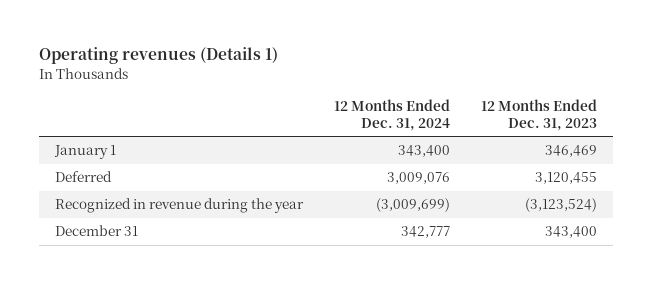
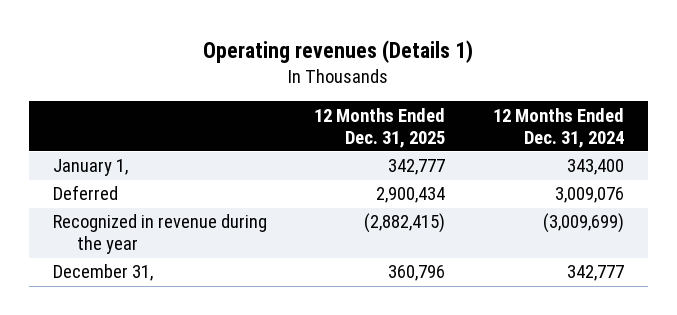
[481,98,598,131] 12 Months Ended Dec. 31, 2023 -> none
none -> [314,107,446,148] 12 Months Ended Dec. 31, 2025
[53,145,116,160] January 1 -> [52,159,128,177] January 1,
[54,225,138,237] December 31 -> [52,264,153,282] December 31,

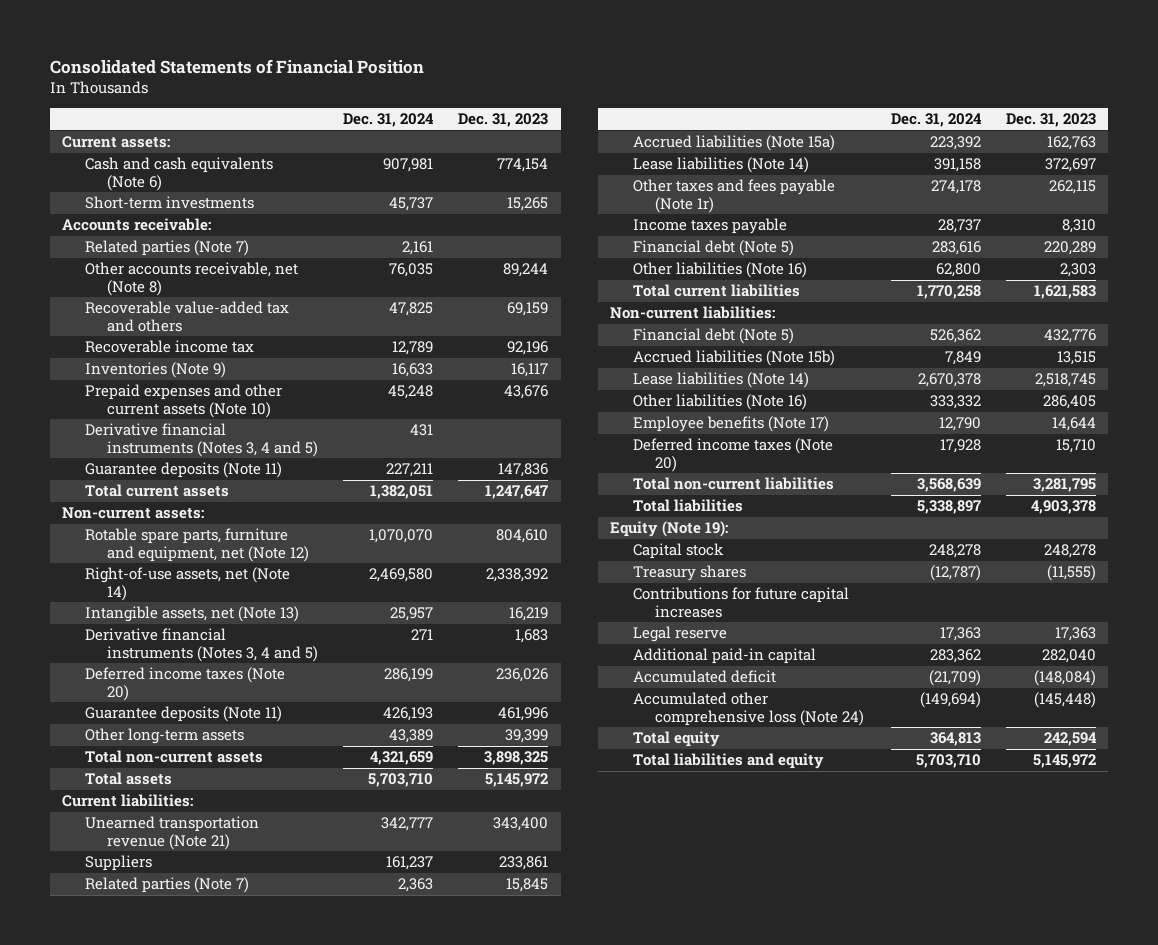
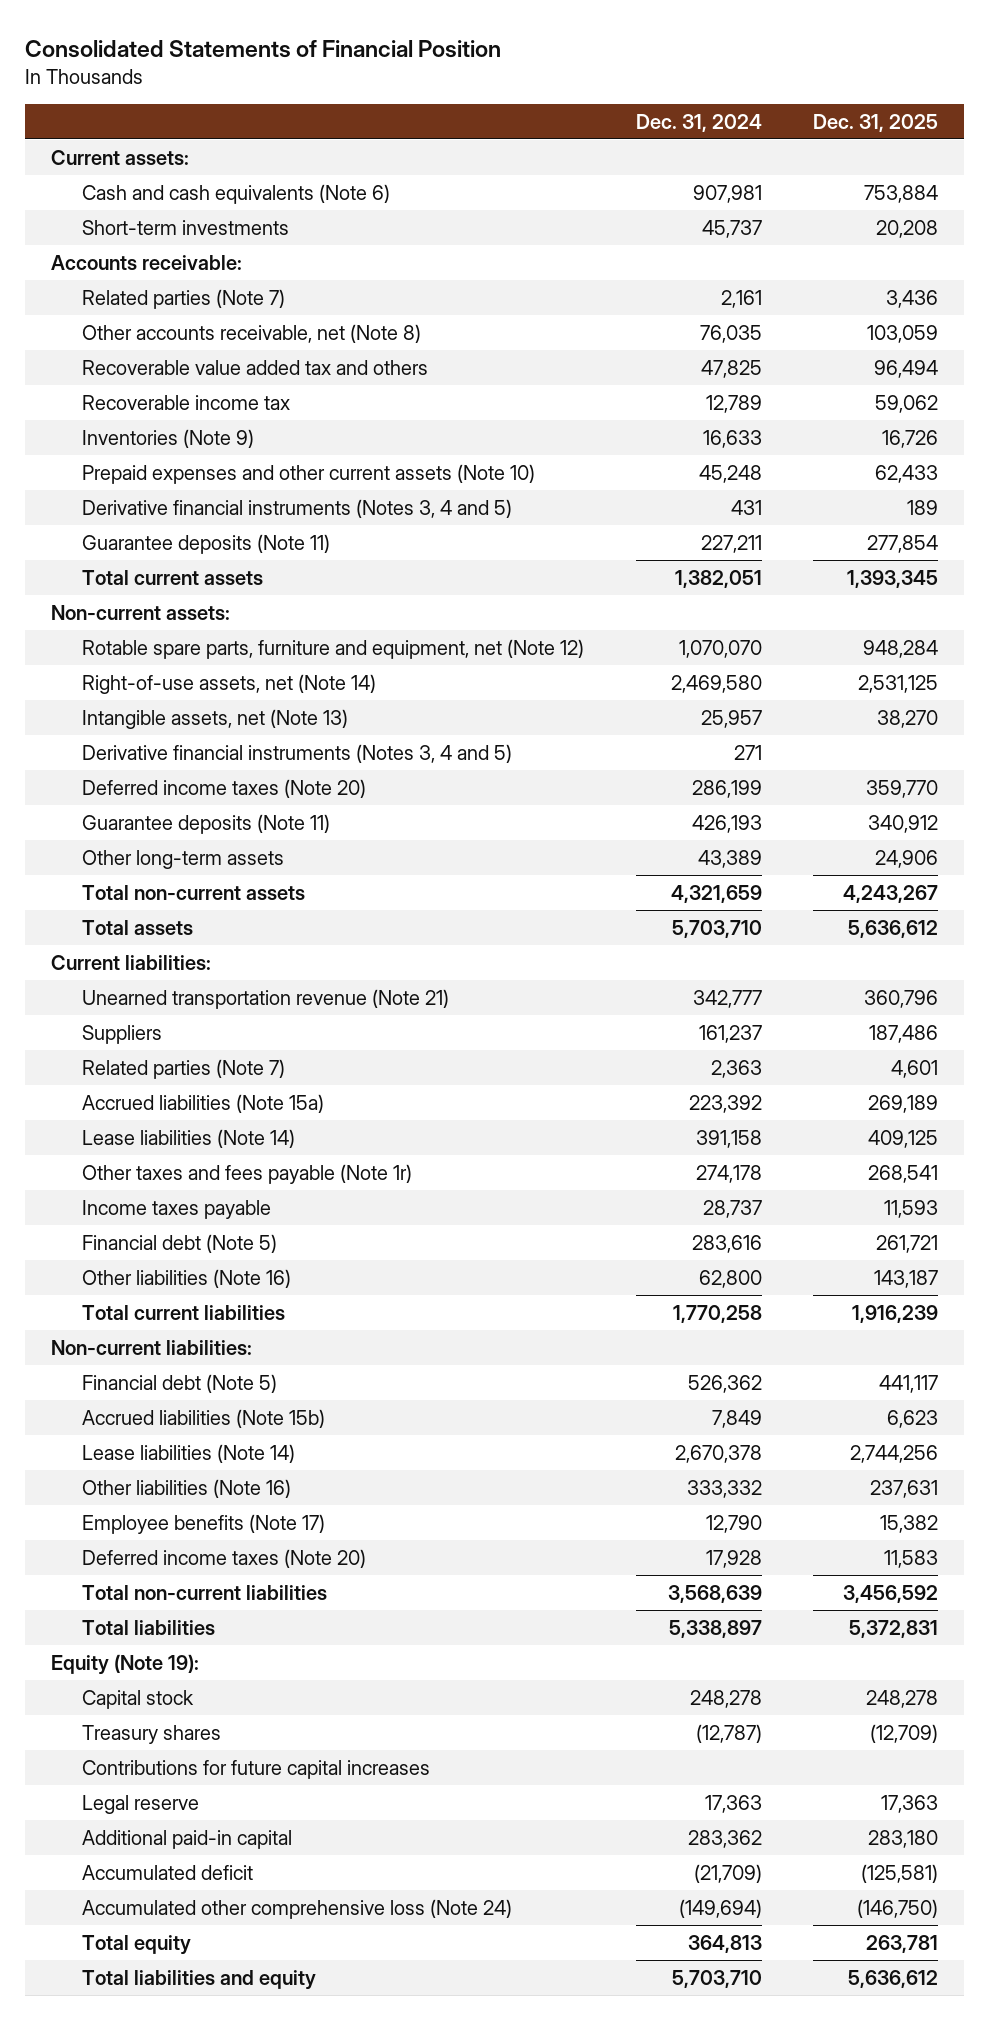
[458,113,549,128] Dec. 31, 2023 -> none
none -> [813,113,939,132] Dec. 31, 2025
[84,301,289,333] Recoverable value-added tax and others -> [82,359,429,375] Recoverable value added tax and others

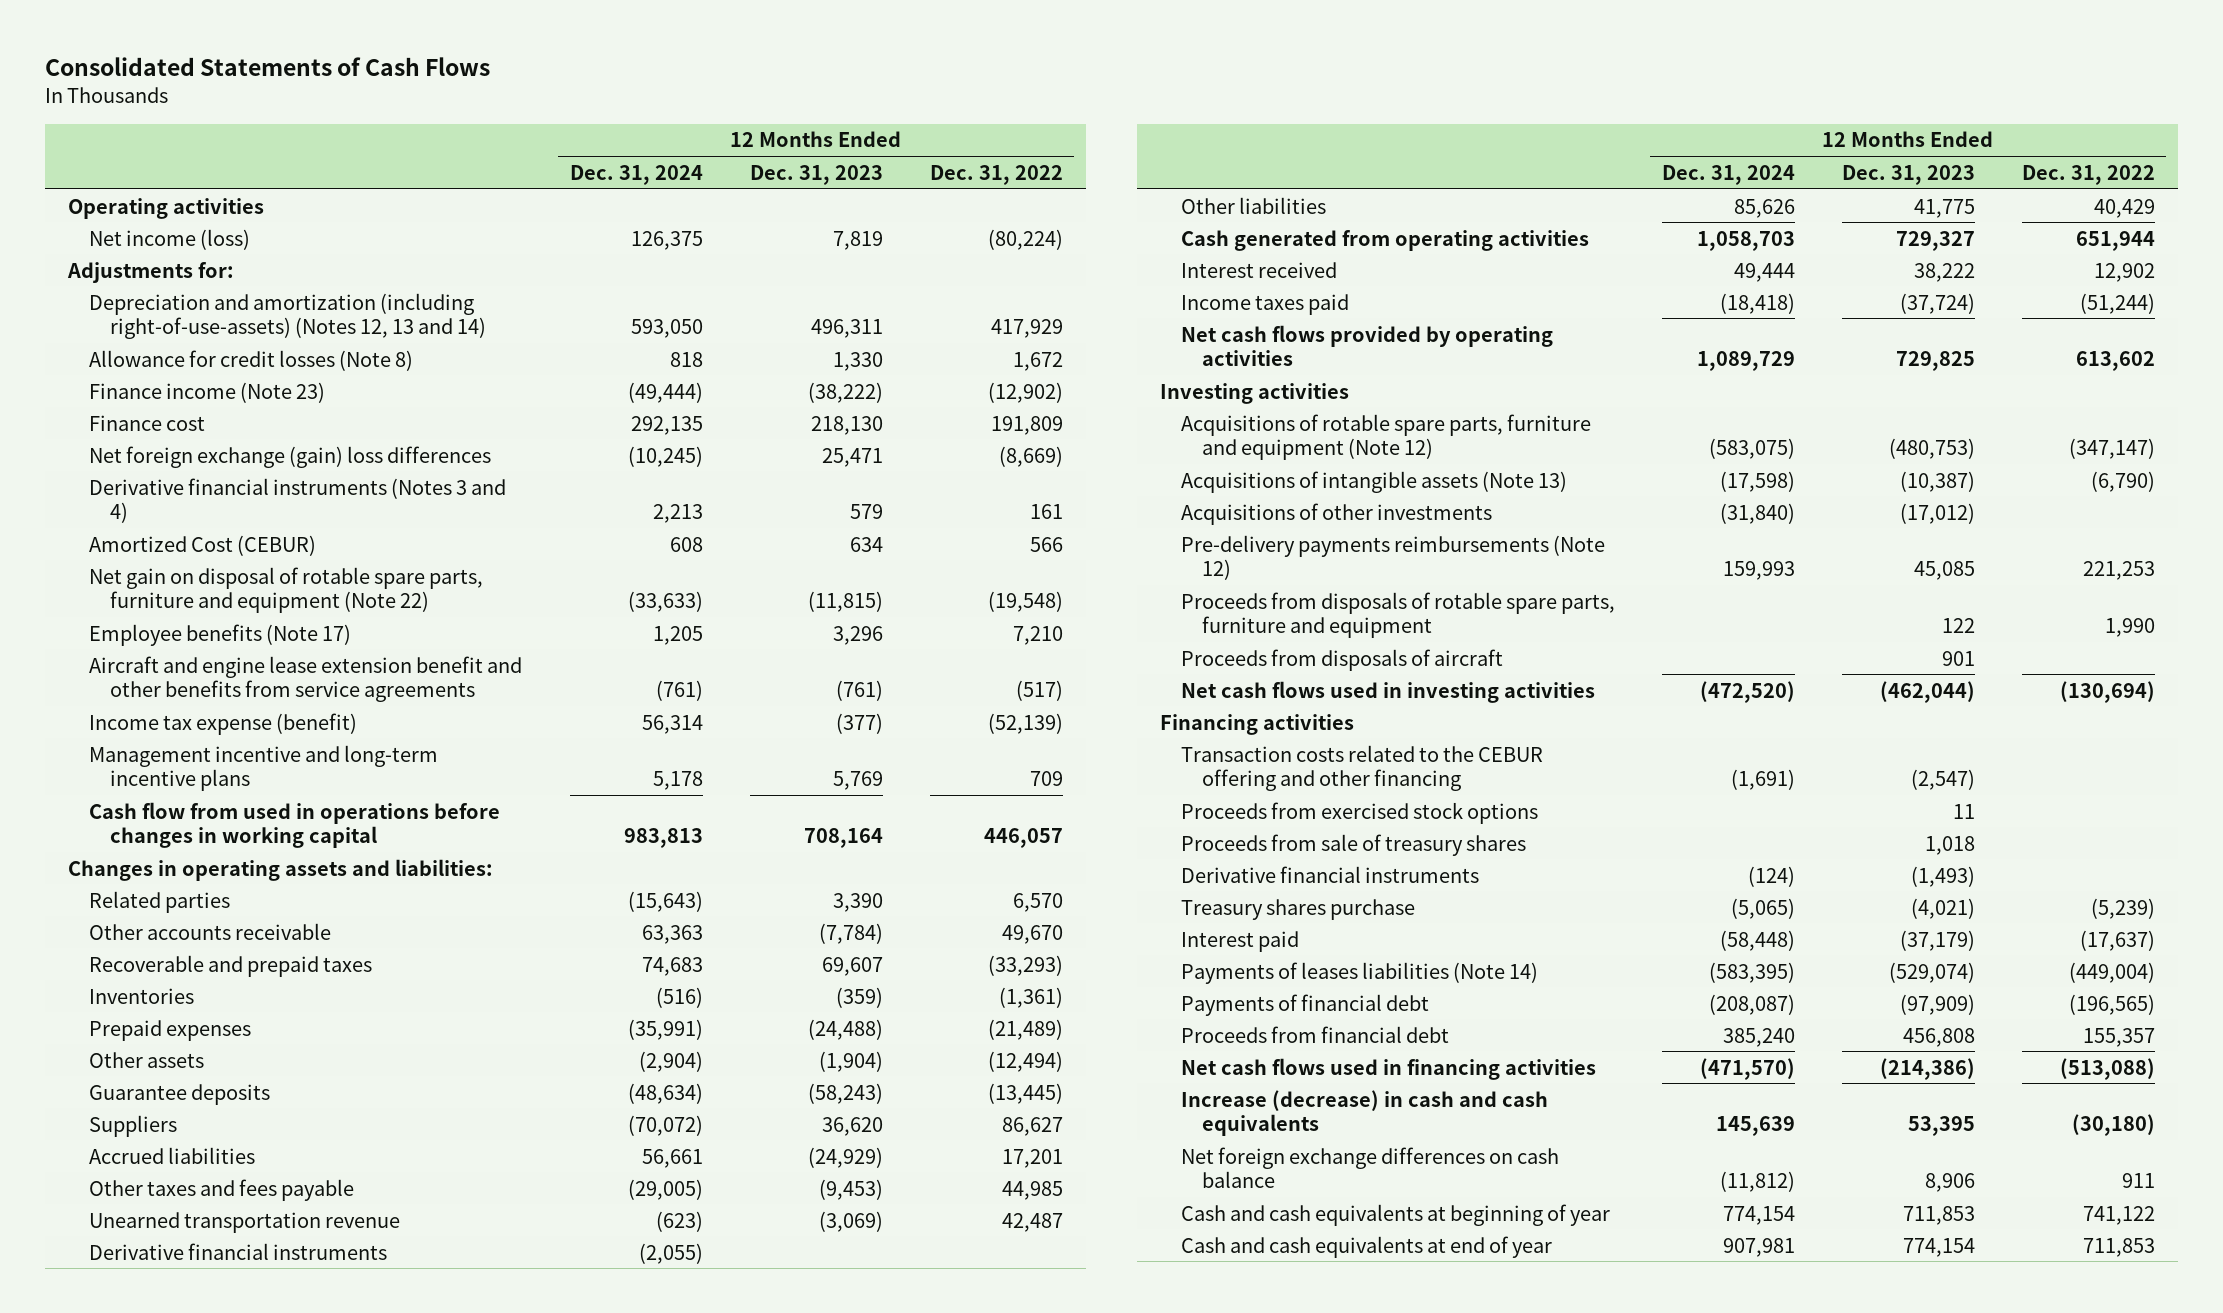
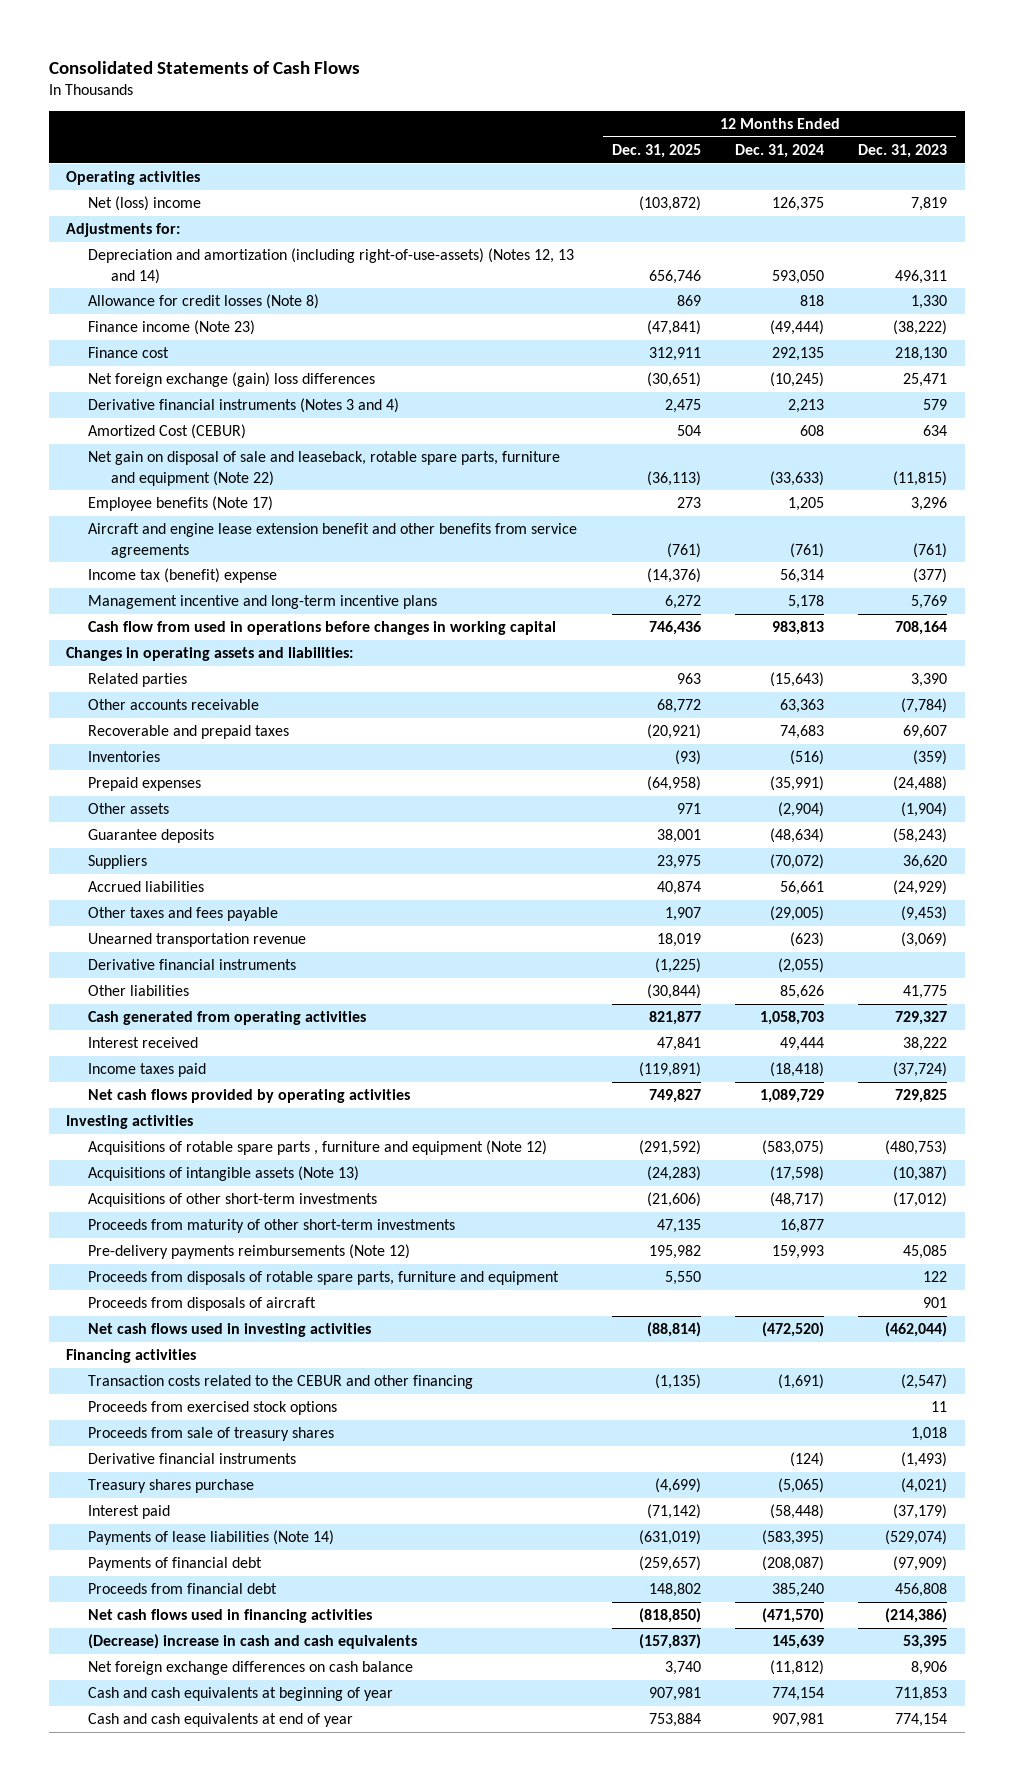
[929,164,1063,185] Dec. 31, 2022 -> none
none -> [611,143,701,158] Dec. 31, 2025
[89,228,251,250] Net income (loss) -> [88,196,202,212] Net (loss) income
[89,566,484,614] Net gain on disposal of rotable spare parts, furniture and equipment (Note 22) -> [88,451,561,486] Net gain on disposal of sale and leaseback, rotable spare parts, furniture and equipment (Note 22)
[89,712,358,735] Income tax expense (benefit) -> [88,568,278,584] Income tax (benefit) expense
[1181,413,1592,461] Acquisitions of rotable spare parts, furniture and equipment (Note 12) -> [88,1140,548,1156] Acquisitions of rotable spare parts , furniture and equipment (Note 12)
[1181,502,1493,525] Acquisitions of other investments -> [88,1193,378,1208] Acquisitions of other short-term investments
[1719,502,1795,524] (31,840) -> [770,1192,825,1208] (48,717)
none -> [88,1219,456,1234] Proceeds from maturity of other short-term investments
[1181,744,1544,792] Transaction costs related to the CEBUR offering and other financing -> [88,1375,474,1390] Transaction costs related to the CEBUR and other financing
[1181,961,1539,984] Payments of leases liabilities (Note 14) -> [88,1530,335,1546] Payments of lease liabilities (Note 14)
[1181,1089,1549,1137] Increase (decrease) in cash and cash equivalents -> [88,1634,418,1650] (Decrease) increase in cash and cash equivalents

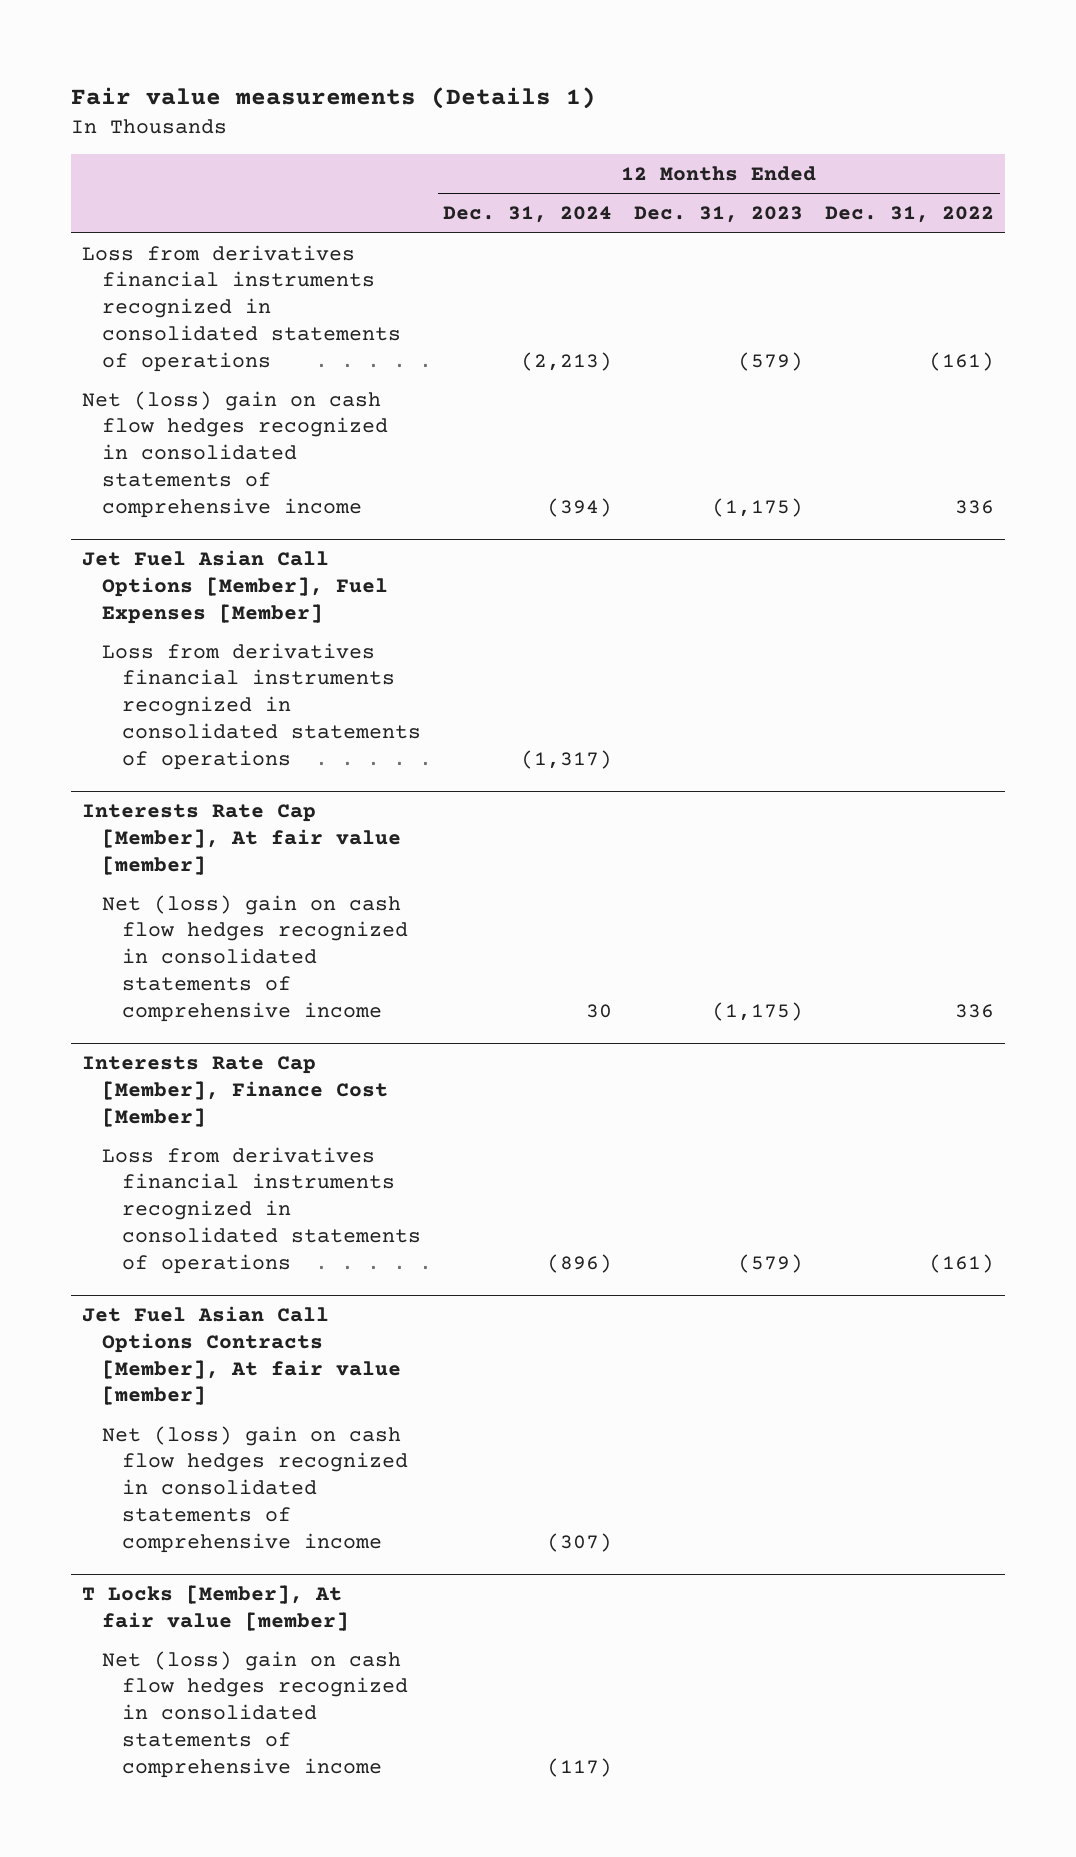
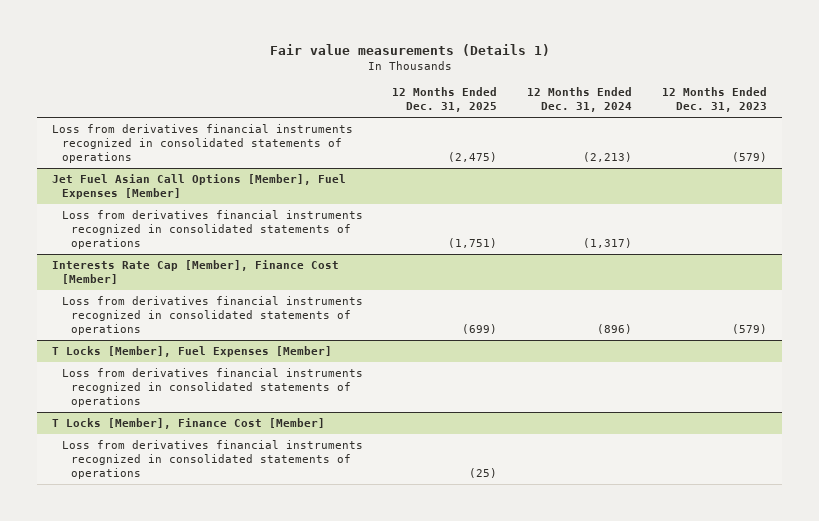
[825,206,995,224] Dec. 31, 2022 -> none
none -> [392,86,498,112] 12 Months Ended Dec. 31, 2025
[82,390,389,518] Net (loss) gain on cash flow hedges recognized in consolidated statements of comprehensive income -> none
[82,804,402,875] Interests Rate Cap [Member], At fair value [member] -> none
[102,894,409,1022] Net (loss) gain on cash flow hedges recognized in consolidated statements of comprehensive income -> none
[82,1306,402,1406] Jet Fuel Asian Call Options Contracts [Member], At fair value [member] -> none
[102,1425,409,1553] Net (loss) gain on cash flow hedges recognized in consolidated statements of comprehensive income -> none
[82,1585,350,1631] T Locks [Member], At fair value [member] -> none
[102,1650,409,1778] Net (loss) gain on cash flow hedges recognized in consolidated statements of comprehensive income -> none
none -> [52,346,333,358] T Locks [Member], Fuel Expenses [Member]
none -> [61,368,363,408] Loss from derivatives financial instruments recognized in consolidated statements of operations
none -> [52,418,326,430] T Locks [Member], Finance Cost [Member]
none -> [61,440,363,480] Loss from derivatives financial instruments recognized in consolidated statements of operations

